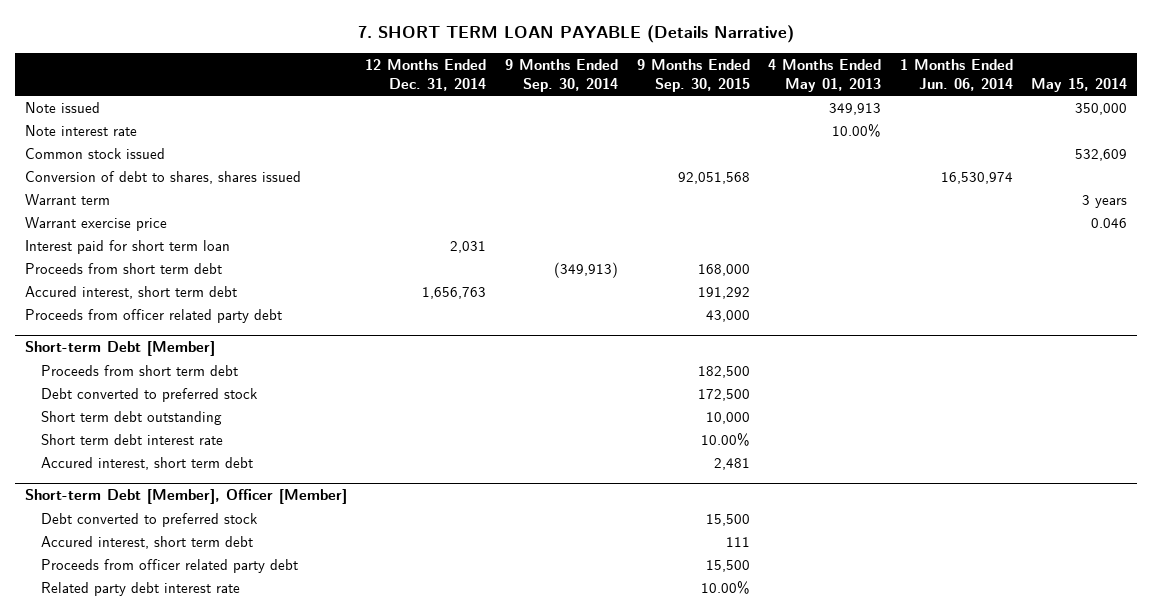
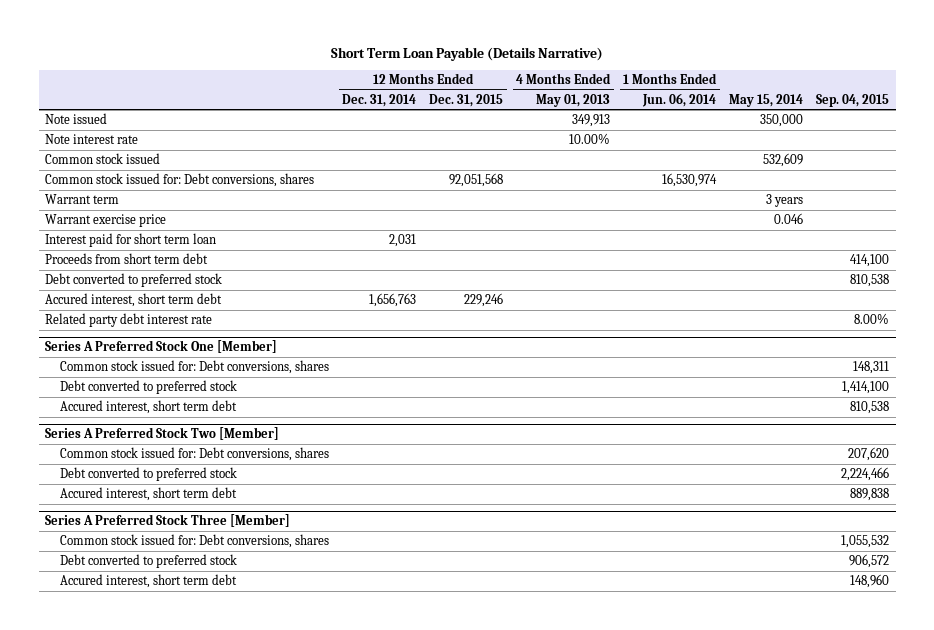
[358,25,795,44] 7. SHORT TERM LOAN PAYABLE (Details Narrative) -> [331,46,604,61] Short Term Loan Payable (Details Narrative)
[504,59,618,92] 9 Months Ended Sep. 30, 2014 -> none
[636,59,750,92] 9 Months Ended Sep. 30, 2015 -> none
none -> [429,93,504,107] Dec. 31, 2015
none -> [816,93,890,107] Sep. 04, 2015
[24,170,301,184] Conversion of debt to shares, shares issued -> [45,173,315,188] Common stock issued for: Debt conversions, shares
none -> [45,273,223,288] Debt converted to preferred stock
[24,308,282,323] Proceeds from officer related party debt -> none
[24,341,215,357] Short-term Debt [Member] -> none
[40,364,238,376] Proceeds from short term debt -> none
[40,387,258,402] Debt converted to preferred stock -> none
[40,410,222,425] Short term debt outstanding -> none
[40,433,223,445] Short term debt interest rate -> none
[40,456,253,470] Accured interest, short term debt -> none
[24,489,347,505] Short-term Debt [Member], Officer [Member] -> none
[40,512,258,527] Debt converted to preferred stock -> none
[40,535,253,549] Accured interest, short term debt -> none
[40,558,298,573] Proceeds from officer related party debt -> none
[40,581,240,596] Related party debt interest rate -> none
none -> [45,313,213,328] Related party debt interest rate
none -> [45,340,278,354] Series A Preferred Stock One [Member]
none -> [60,360,330,375] Common stock issued for: Debt conversions, shares
none -> [60,380,238,395] Debt converted to preferred stock
none -> [60,400,238,415] Accured interest, short term debt
none -> [45,427,280,441] Series A Preferred Stock Two [Member]
none -> [60,447,330,462] Common stock issued for: Debt conversions, shares
none -> [60,467,238,482] Debt converted to preferred stock
none -> [60,487,238,502] Accured interest, short term debt
none -> [45,514,291,528] Series A Preferred Stock Three [Member]
none -> [60,534,330,549] Common stock issued for: Debt conversions, shares
none -> [60,554,238,569] Debt converted to preferred stock
none -> [60,574,238,589] Accured interest, short term debt

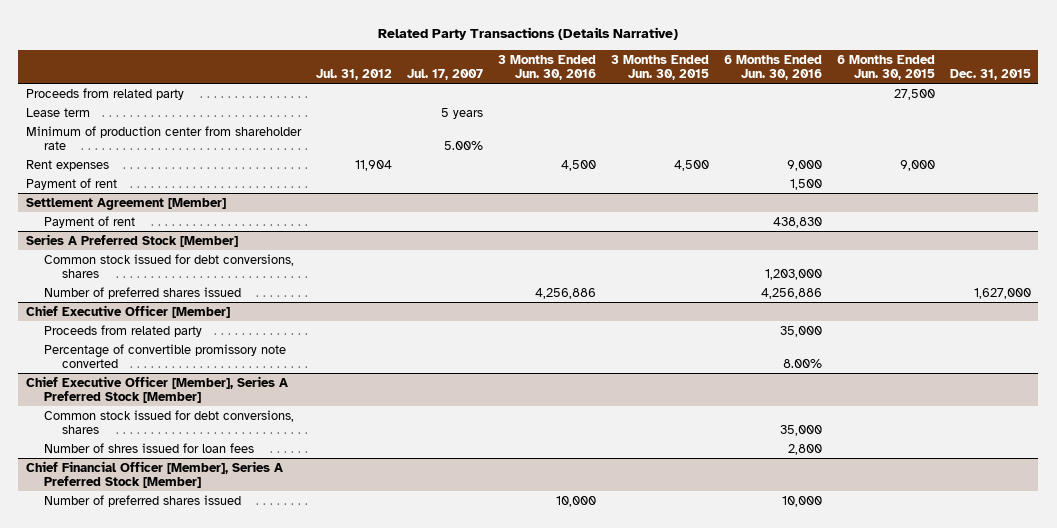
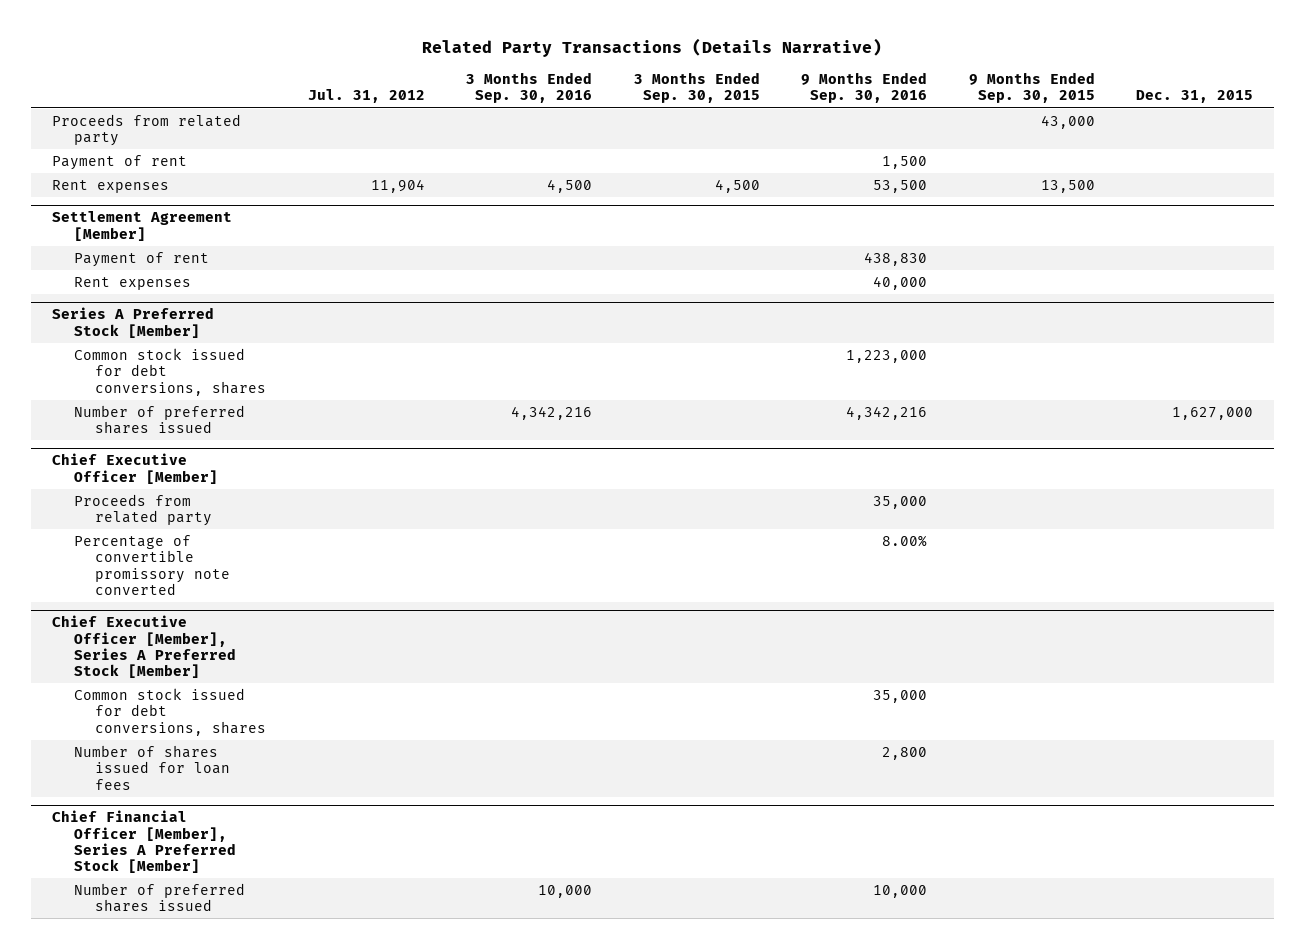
[406,68,483,80] Jul. 17, 2007 -> none
[497,54,596,80] 3 Months Ended Jun. 30, 2016 -> none
[610,54,709,80] 3 Months Ended Jun. 30, 2015 -> none
[723,54,822,80] 6 Months Ended Jun. 30, 2016 -> none
[836,54,935,80] 6 Months Ended Jun. 30, 2015 -> none
none -> [466,72,593,104] 3 Months Ended Sep. 30, 2016
none -> [633,72,760,104] 3 Months Ended Sep. 30, 2015
none -> [801,72,928,104] 9 Months Ended Sep. 30, 2016
none -> [968,72,1095,104] 9 Months Ended Sep. 30, 2015
[25,107,90,117] Lease term -> none
[25,125,302,150] Minimum of production center from shareholder rate -> none
[25,159,109,171] Rent expenses -> [52,179,170,193] Rent expenses
none -> [73,276,191,290] Rent expenses
[43,442,254,453] Number of shres issued for loan fees -> [73,744,231,790] Number of shares issued for loan fees

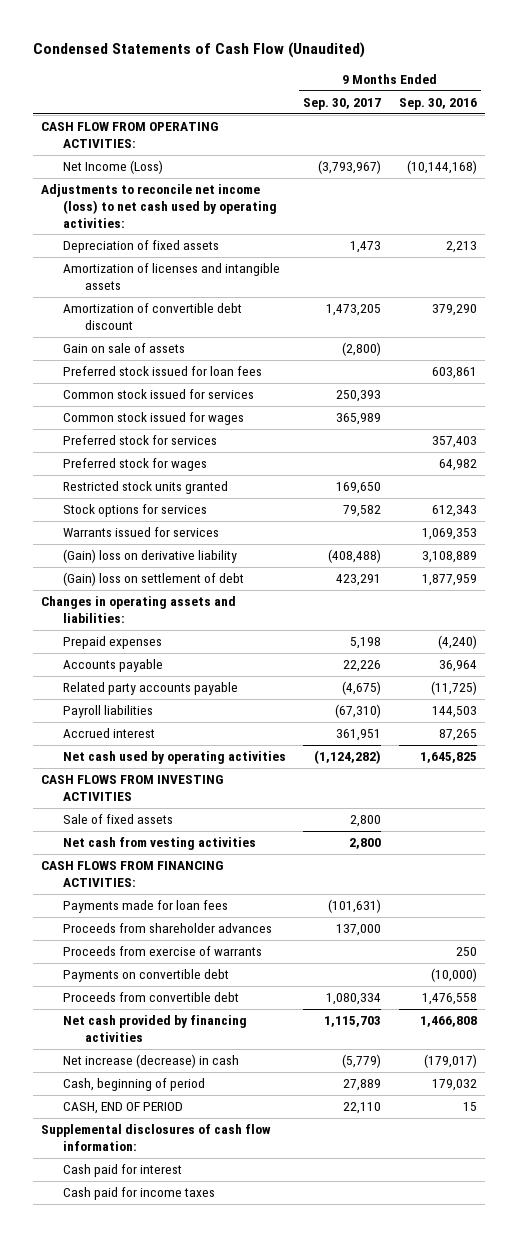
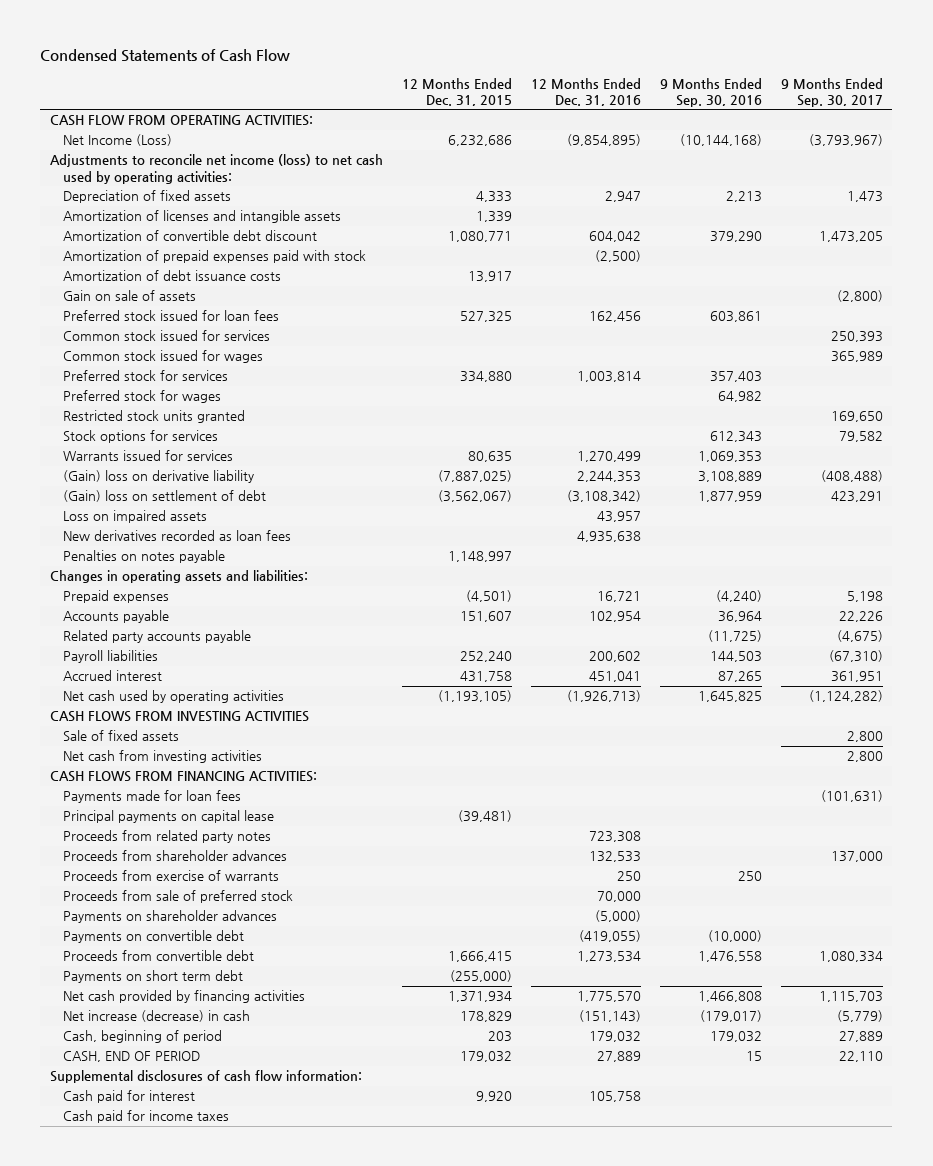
[32,41,365,58] Condensed Statements of Cash Flow (Unaudited) -> [40,49,291,63] Condensed Statements of Cash Flow
none -> [401,77,512,106] 12 Months Ended Dec. 31, 2015
none -> [530,77,641,106] 12 Months Ended Dec. 31, 2016
none -> [62,250,366,264] Amortization of prepaid expenses paid with stock
none -> [62,270,281,282] Amortization of debt issuance costs
none -> [62,510,207,524] Loss on impaired assets
none -> [62,530,291,542] New derivatives recorded as loan fees
none -> [62,550,225,564] Penalties on notes payable
[63,837,257,851] Net cash from vesting activities -> [62,750,262,764] Net cash from investing activities
none -> [62,810,274,824] Principal payments on capital lease
none -> [62,830,271,844] Proceeds from related party notes
none -> [62,890,293,904] Proceeds from sale of preferred stock
none -> [62,910,277,924] Payments on shareholder advances
none -> [62,970,243,984] Payments on short term debt

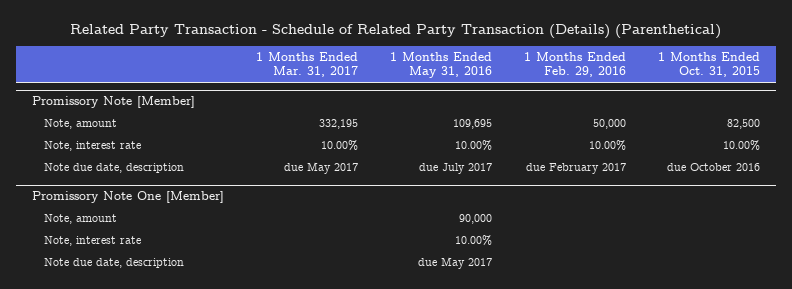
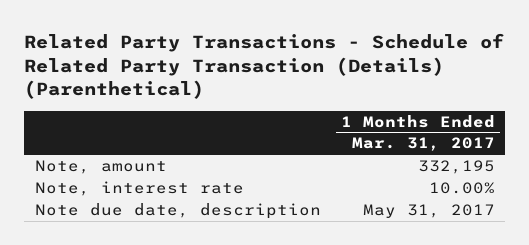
[70,23,722,39] Related Party Transaction - Schedule of Related Party Transaction (Details) (Parenthetical) -> [24,33,505,100] Related Party Transactions - Schedule of Related Party Transaction (Details) (Parenthetical)
[390,51,493,79] 1 Months Ended May 31, 2016 -> none
[524,51,627,78] 1 Months Ended Feb. 29, 2016 -> none
[658,51,761,78] 1 Months Ended Oct. 31, 2015 -> none
[31,96,195,109] Promissory Note [Member] -> none
[31,191,224,204] Promissory Note One [Member] -> none
[43,213,117,224] Note, amount -> none
[43,235,141,246] Note, interest rate -> none
[43,257,184,268] Note due date, description -> none
[283,161,358,174] due May 2017 -> [362,204,495,219] May 31, 2017

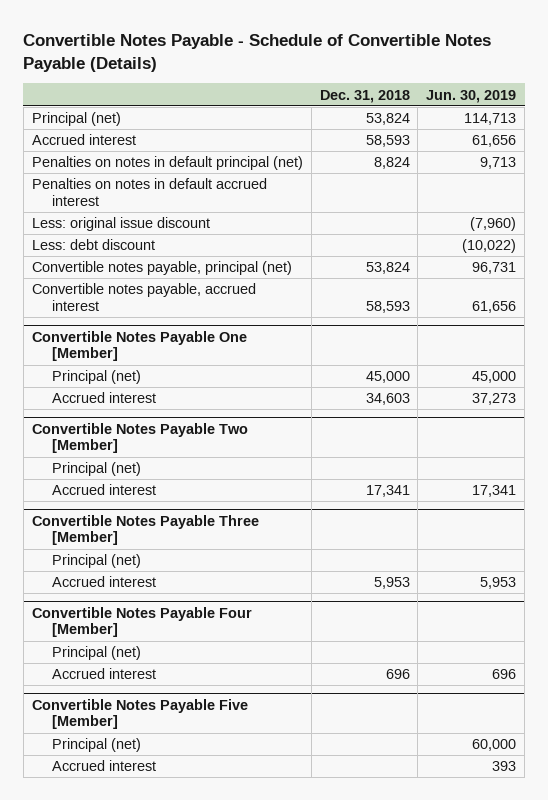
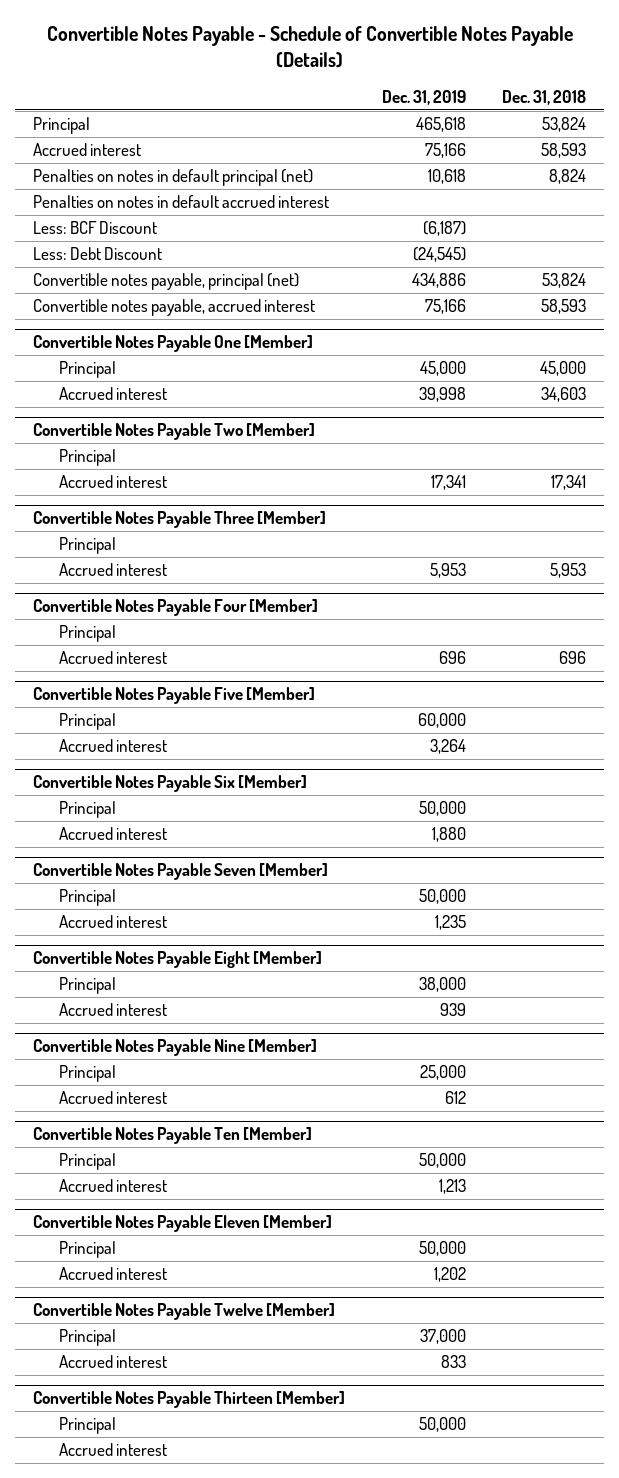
[426,89,517,103] Jun. 30, 2019 -> none
none -> [381,89,466,105] Dec. 31, 2019
[31,112,121,127] Principal (net) -> [32,117,90,135] Principal
[31,217,210,232] Less: original issue discount -> none
none -> [32,221,157,235] Less: BCF Discount
[31,239,155,251] Less: debt discount -> [32,247,162,261] Less: Debt Discount
[52,370,142,385] Principal (net) -> [59,361,117,379] Principal
[52,462,142,477] Principal (net) -> [59,449,117,467] Principal
[52,554,142,569] Principal (net) -> [59,537,117,555] Principal
[52,646,142,661] Principal (net) -> [59,625,117,643] Principal
[52,738,142,753] Principal (net) -> [59,713,117,731] Principal
none -> [32,775,307,793] Convertible Notes Payable Six [Member]
none -> [59,801,117,819] Principal
none -> [59,827,168,841] Accrued interest
none -> [32,863,328,881] Convertible Notes Payable Seven [Member]
none -> [59,889,117,907] Principal
none -> [59,915,168,929] Accrued interest
none -> [32,951,322,969] Convertible Notes Payable Eight [Member]
none -> [59,977,117,995] Principal
none -> [59,1003,168,1017] Accrued interest
none -> [32,1039,317,1057] Convertible Notes Payable Nine [Member]
none -> [59,1065,117,1083] Principal
none -> [59,1091,168,1105] Accrued interest
none -> [32,1127,312,1145] Convertible Notes Payable Ten [Member]
none -> [59,1153,117,1171] Principal
none -> [59,1179,168,1193] Accrued interest
none -> [32,1215,332,1233] Convertible Notes Payable Eleven [Member]
none -> [59,1241,117,1259] Principal
none -> [59,1267,168,1281] Accrued interest
none -> [32,1303,335,1321] Convertible Notes Payable Twelve [Member]
none -> [59,1329,117,1347] Principal
none -> [59,1355,168,1369] Accrued interest
none -> [32,1391,345,1409] Convertible Notes Payable Thirteen [Member]
none -> [59,1417,117,1435] Principal
none -> [59,1443,168,1457] Accrued interest

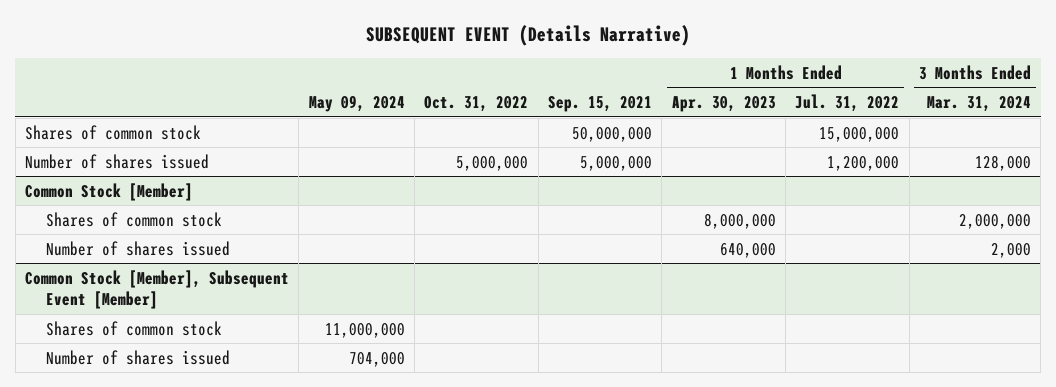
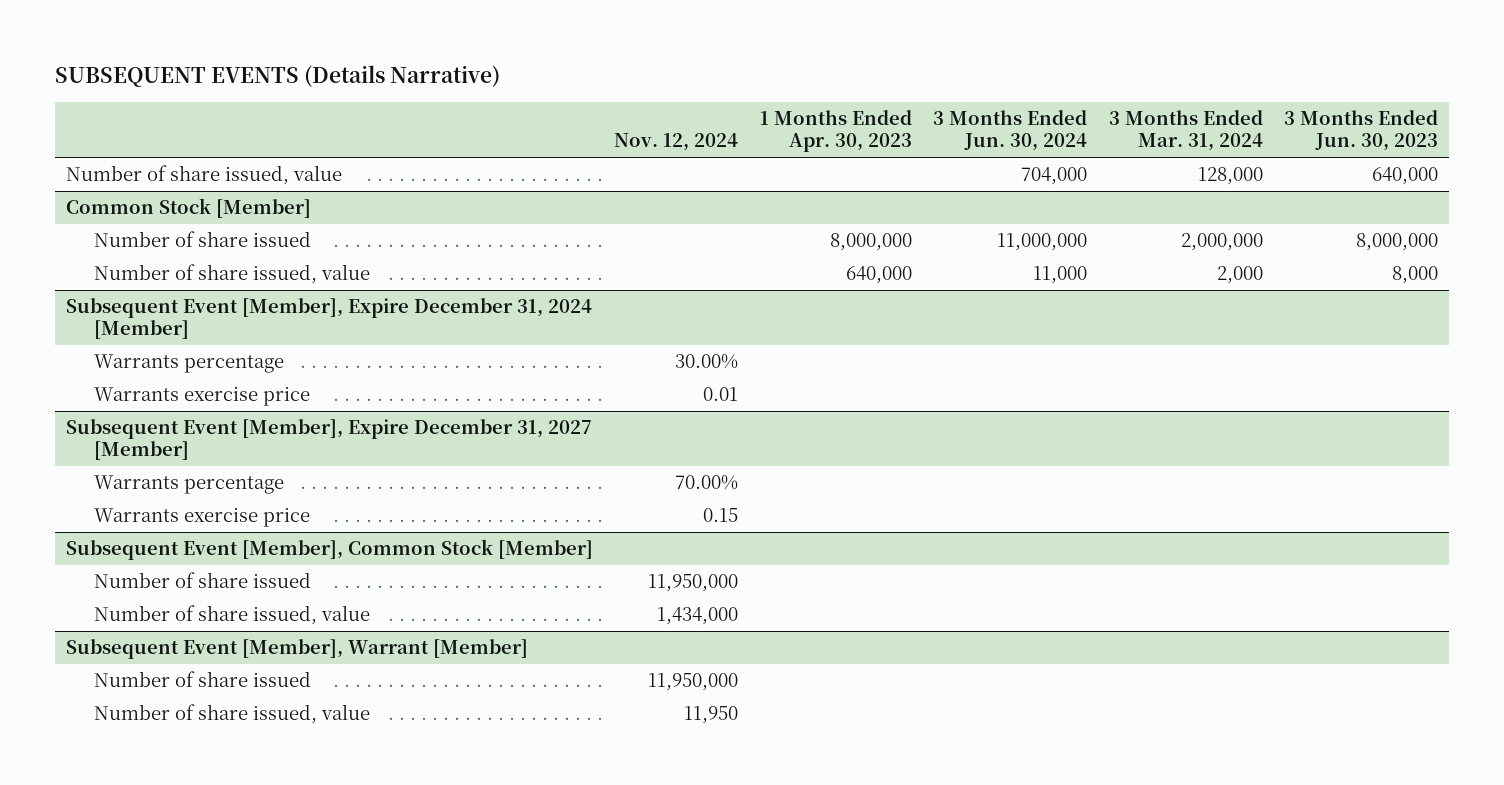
[365,25,690,47] SUBSEQUENT EVENT (Details Narrative) -> [54,65,500,88] SUBSEQUENT EVENTS (Details Narrative)
[308,95,405,113] May 09, 2024 -> none
[424,96,529,113] Oct. 31, 2022 -> none
[547,96,652,113] Sep. 15, 2021 -> none
[795,94,900,113] Jul. 31, 2022 -> none
none -> [614,133,739,152] Nov. 12, 2024
none -> [933,110,1088,152] 3 Months Ended Jun. 30, 2024
none -> [1284,110,1439,152] 3 Months Ended Jun. 30, 2023
[24,124,201,140] Shares of common stock -> none
[24,153,209,169] Number of shares issued -> [65,165,342,186] Number of share issued, value
[46,211,223,227] Shares of common stock -> [93,231,311,248] Number of share issued
[46,240,231,256] Number of shares issued -> [93,264,370,285] Number of share issued, value
none -> [65,298,592,340] Subsequent Event [Member], Expire December 31, 2024 [Member]
none -> [93,354,284,374] Warrants percentage
none -> [93,386,310,407] Warrants exercise price
none -> [65,419,592,461] Subsequent Event [Member], Expire December 31, 2027 [Member]
none -> [93,475,284,495] Warrants percentage
none -> [93,507,310,528] Warrants exercise price
[24,269,289,309] Common Stock [Member], Subsequent Event [Member] -> [65,539,593,561] Subsequent Event [Member], Common Stock [Member]
[46,320,223,336] Shares of common stock -> [93,572,311,589] Number of share issued
[46,349,231,365] Number of shares issued -> [93,605,370,626] Number of share issued, value
none -> [65,639,528,660] Subsequent Event [Member], Warrant [Member]
none -> [93,671,311,688] Number of share issued
none -> [93,704,370,725] Number of share issued, value

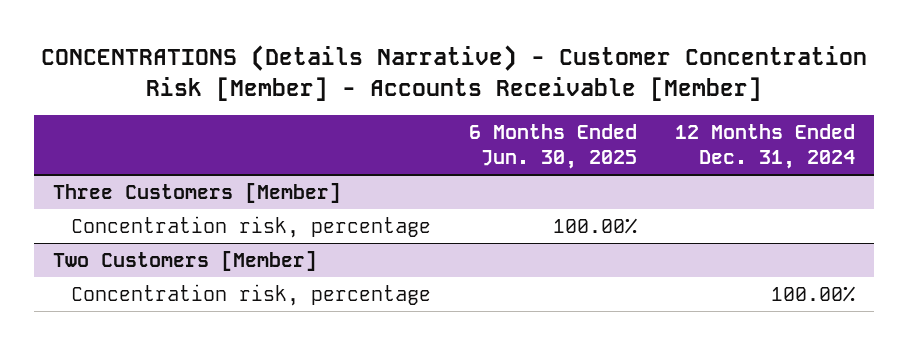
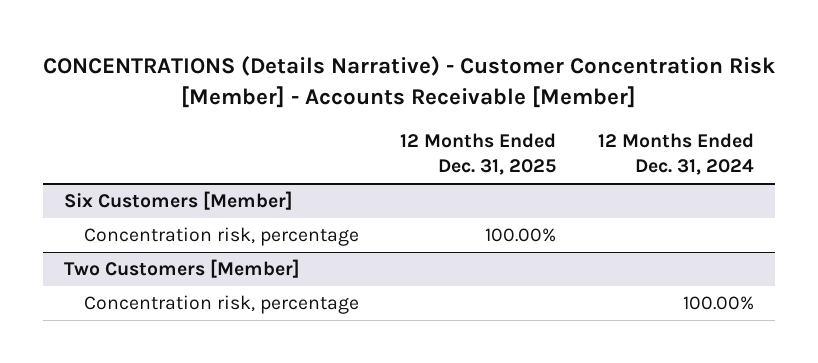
[469,124,638,170] 6 Months Ended Jun. 30, 2025 -> none
none -> [400,132,557,176] 12 Months Ended Dec. 31, 2025
[53,182,342,203] Three Customers [Member] -> [63,191,293,211] Six Customers [Member]

